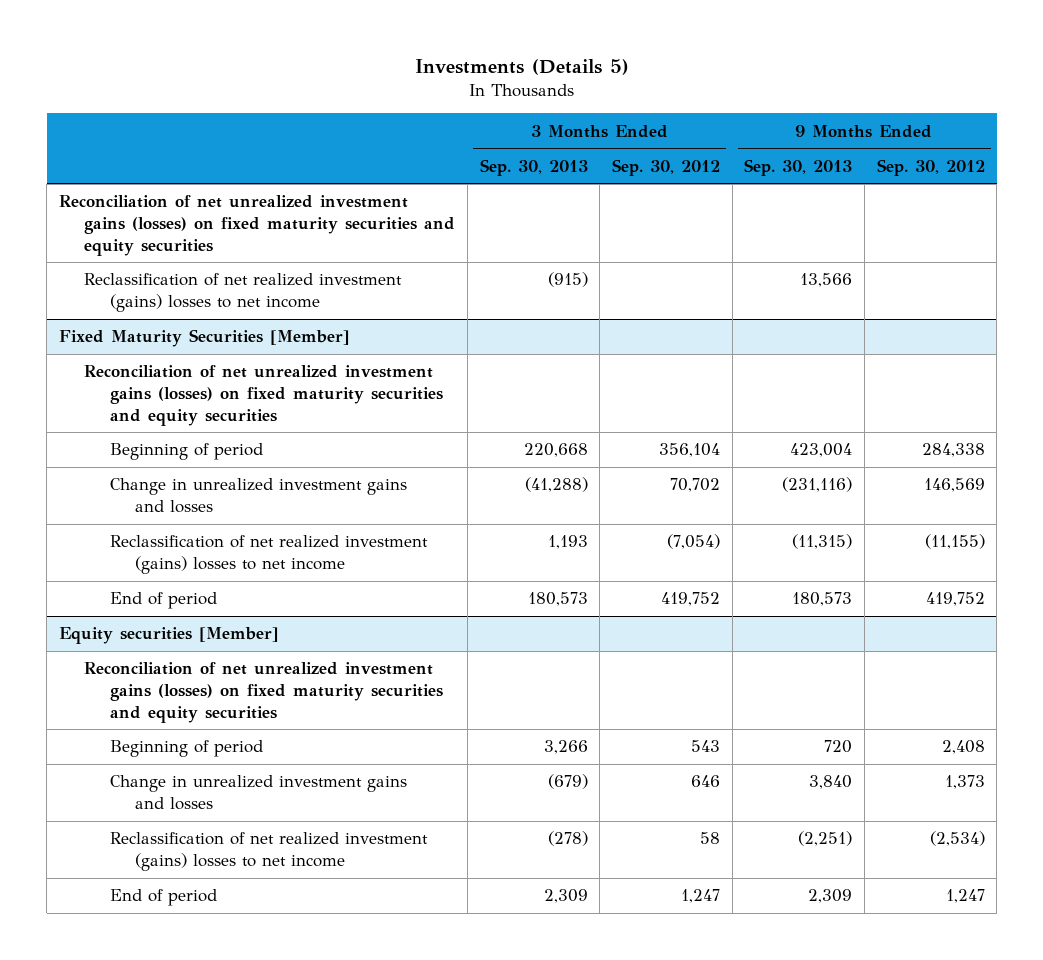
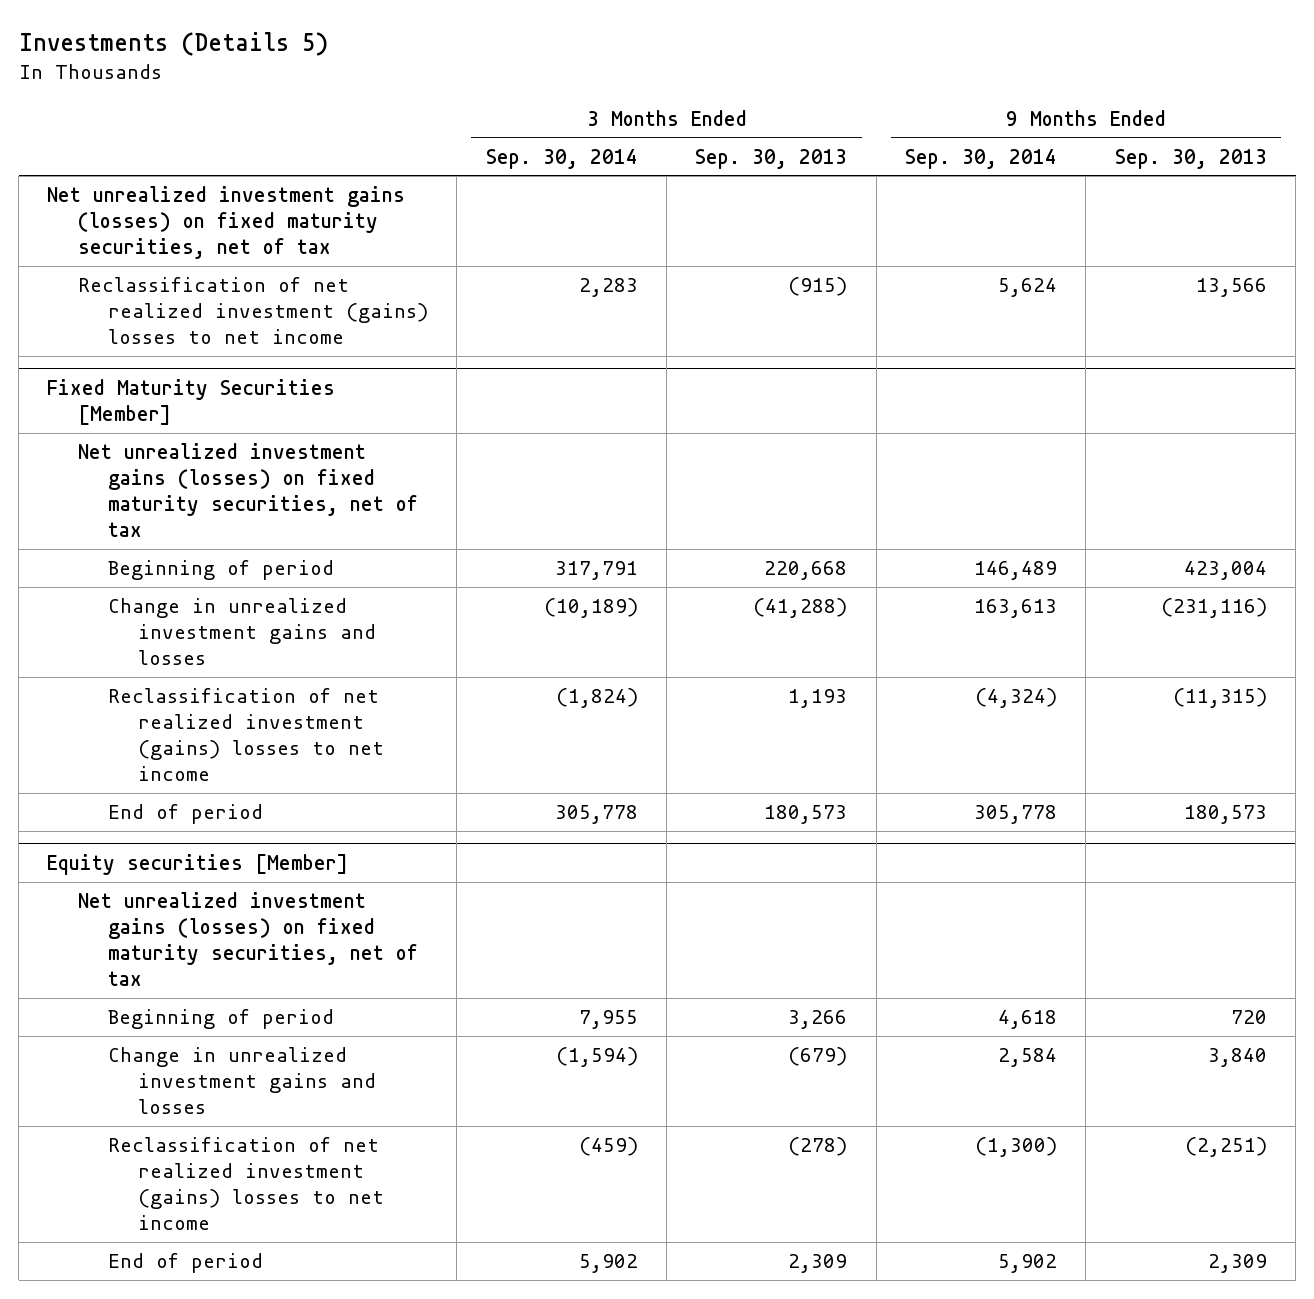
[611,158,720,176] Sep. 30, 2012 -> none
[876,158,985,176] Sep. 30, 2012 -> none
none -> [485,148,638,169] Sep. 30, 2014
none -> [905,148,1058,169] Sep. 30, 2014
[58,195,456,256] Reconciliation of net unrealized investment gains (losses) on fixed maturity securities and equity securities -> [47,186,406,259] Net unrealized investment gains (losses) on fixed maturity securities, net of tax
[84,365,443,426] Reconciliation of net unrealized investment gains (losses) on fixed maturity securities and equity securities -> [77,443,418,537] Net unrealized investment gains (losses) on fixed maturity securities, net of tax
[84,662,443,723] Reconciliation of net unrealized investment gains (losses) on fixed maturity securities and equity securities -> [77,892,418,986] Net unrealized investment gains (losses) on fixed maturity securities, net of tax

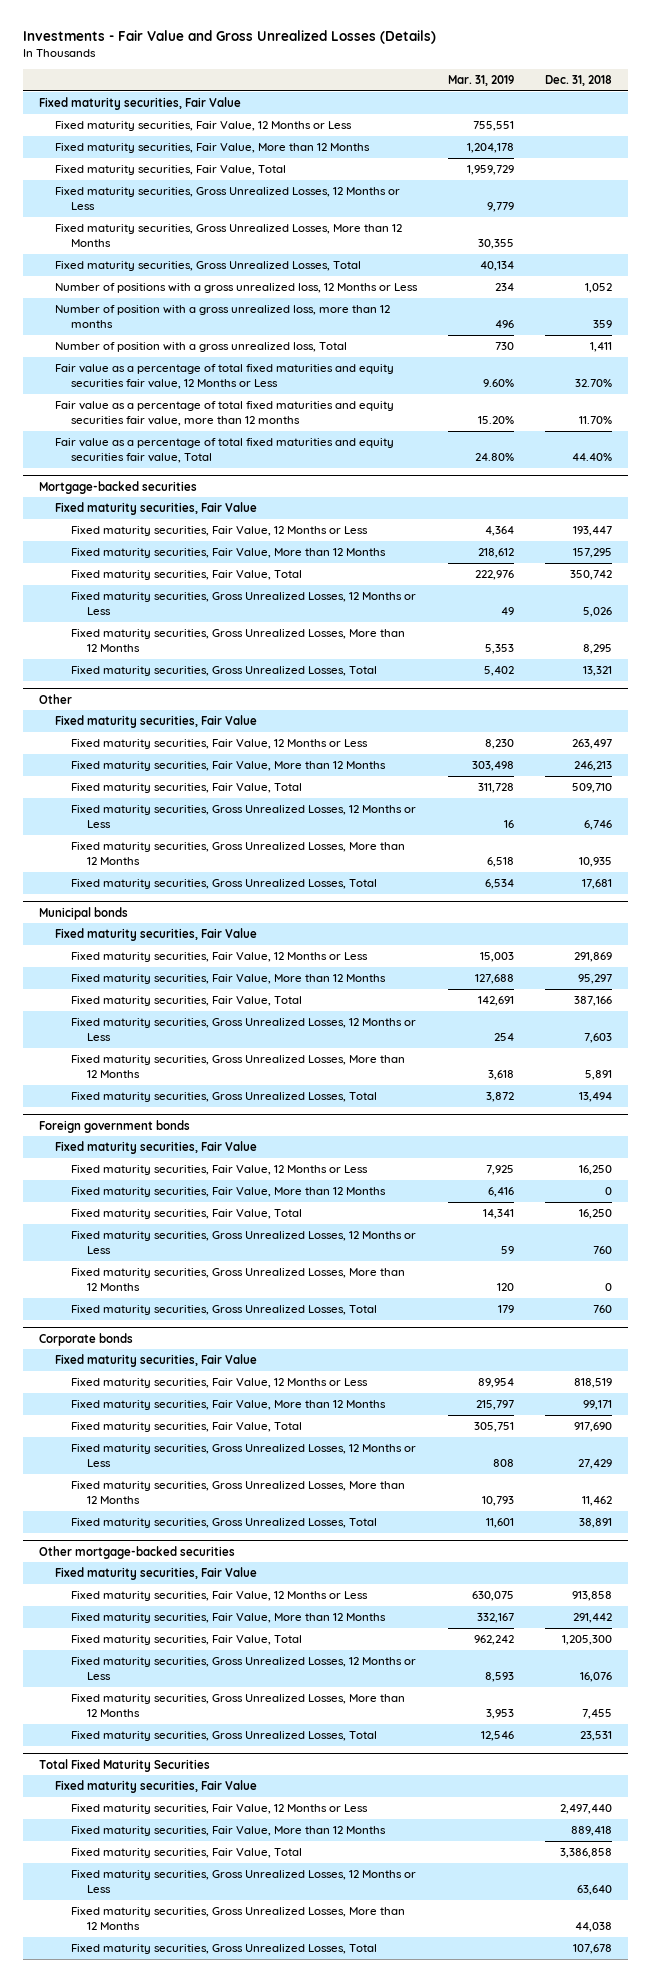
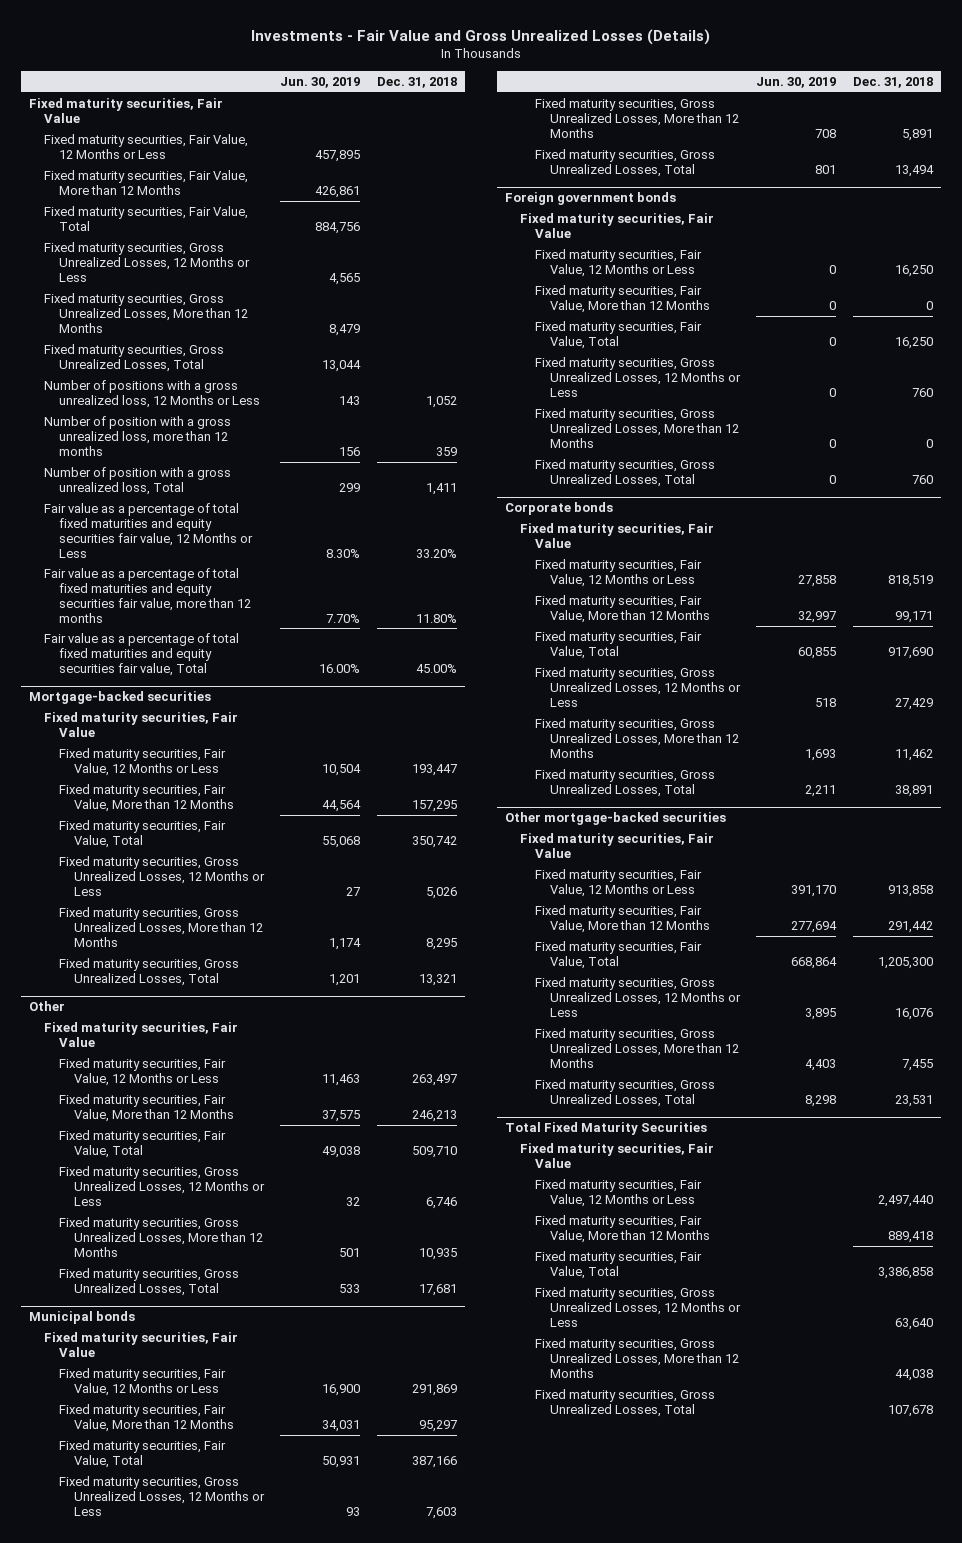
[448,74,515,86] Mar. 31, 2019 -> none
none -> [280,77,361,89] Jun. 30, 2019
[575,379,613,388] 32.70% -> [415,548,457,558] 33.20%
[579,416,613,425] 11.70% -> [415,613,457,623] 11.80%
[572,453,613,462] 44.40% -> [415,663,457,673] 45.00%

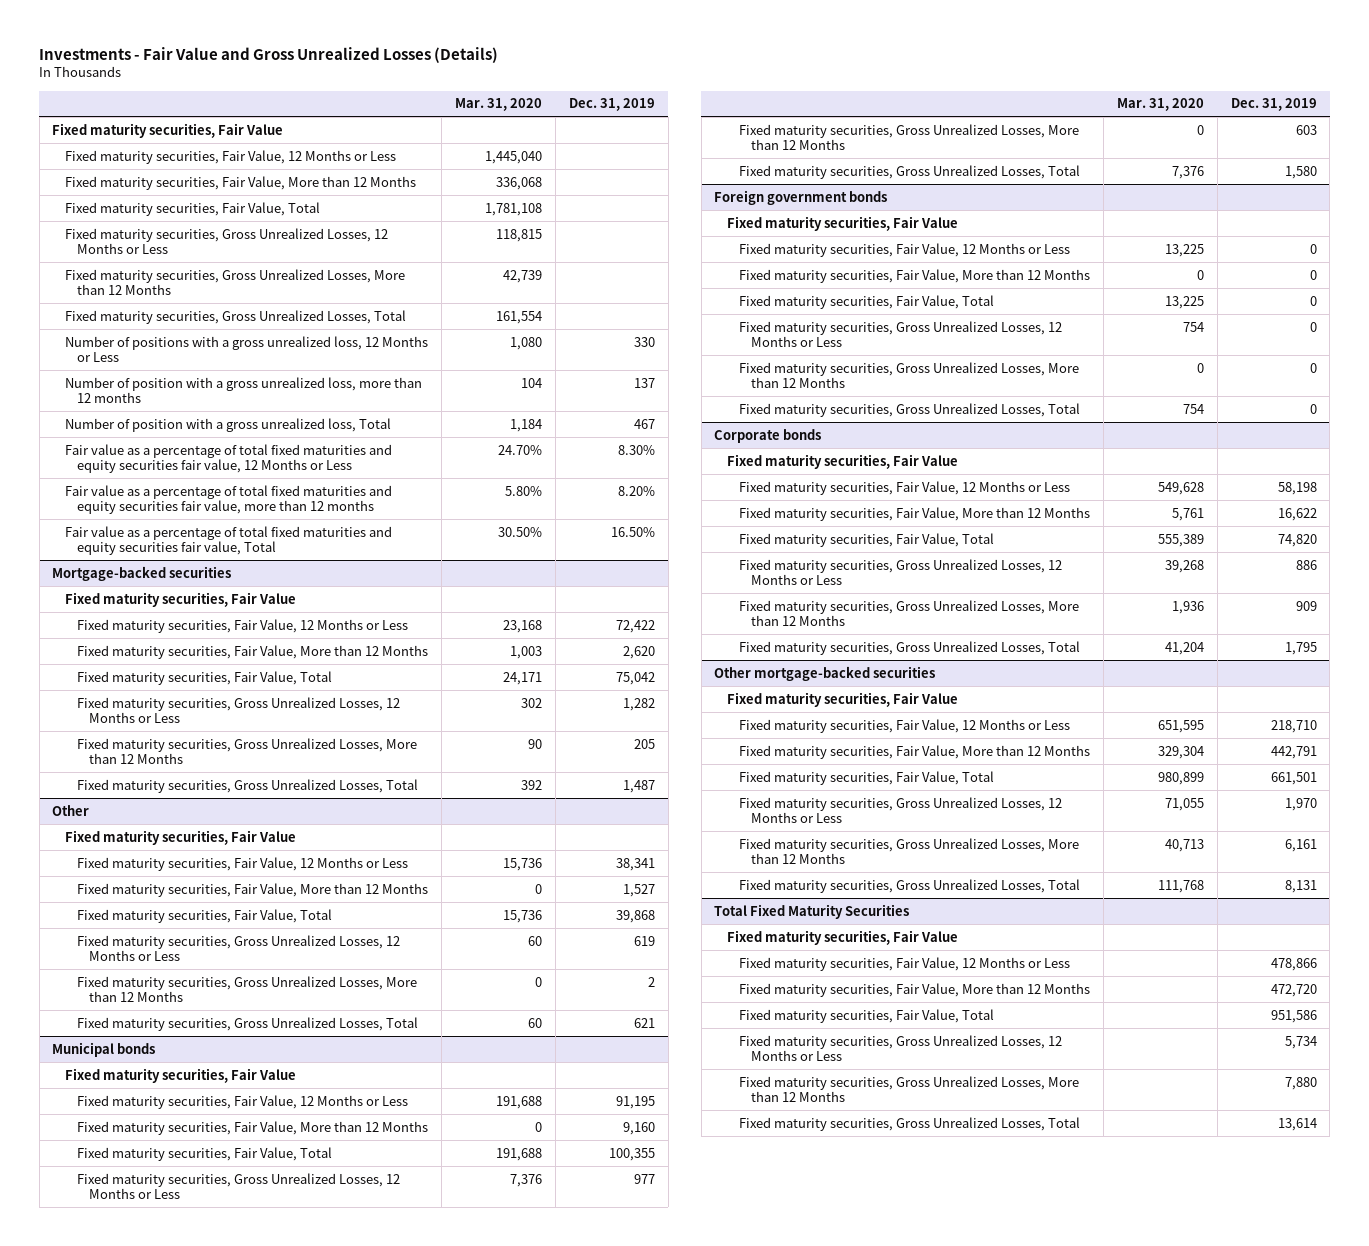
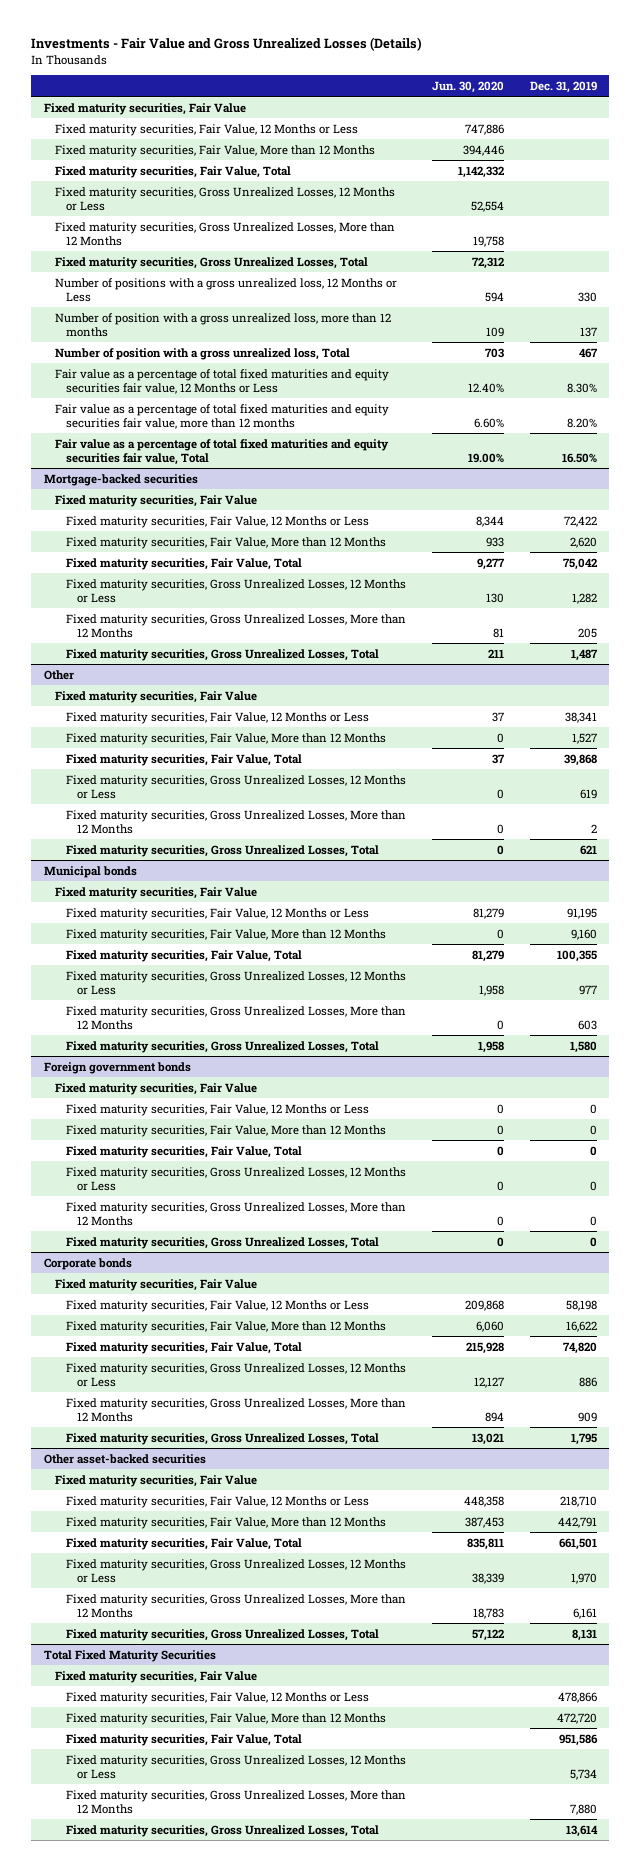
[454,98,542,112] Mar. 31, 2020 -> none
none -> [431,80,504,93] Jun. 30, 2020
[714,665,936,681] Other mortgage-backed securities -> [43,1453,206,1464] Other asset-backed securities

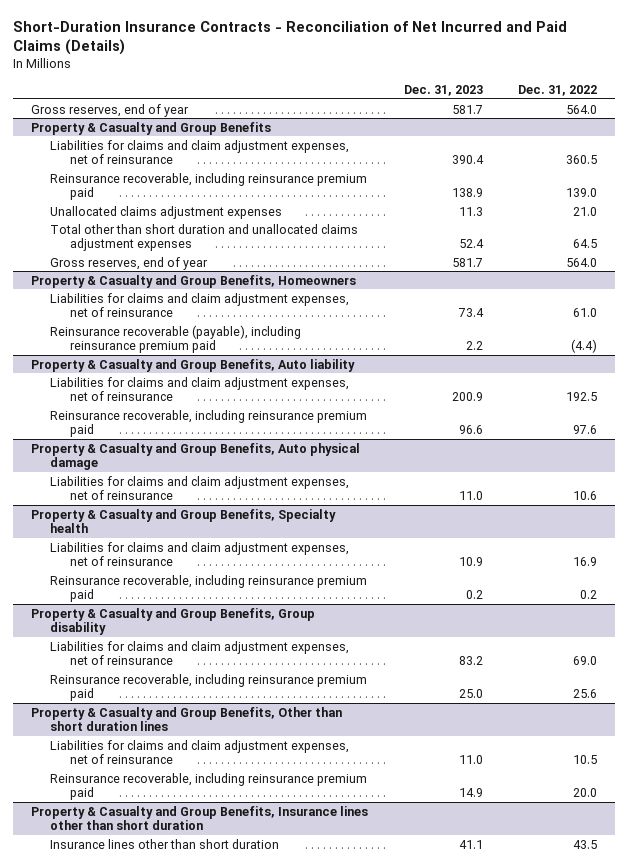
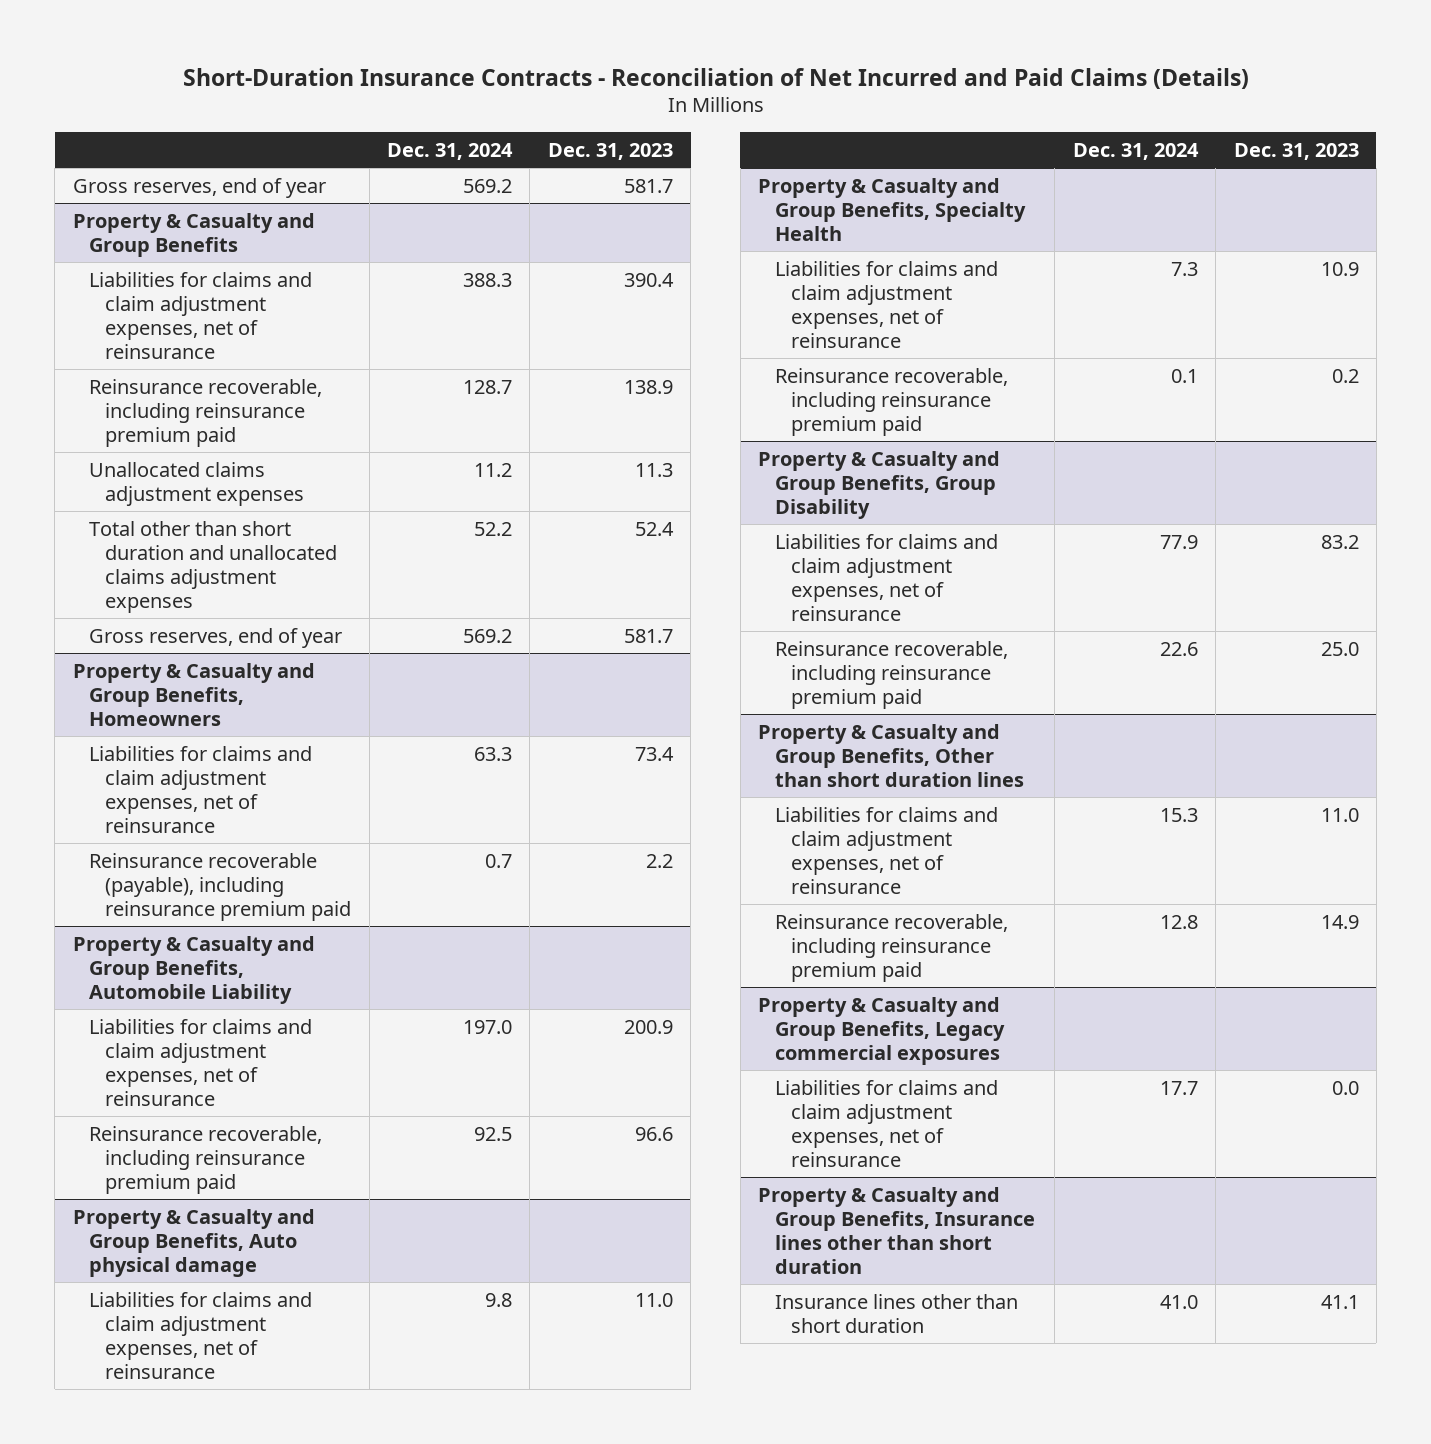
[518,85,598,97] Dec. 31, 2022 -> none
none -> [387,142,514,160] Dec. 31, 2024
[30,358,355,372] Property & Casualty and Group Benefits, Auto liability -> [72,935,315,1004] Property & Casualty and Group Benefits, Automobile Liability
[30,508,336,534] Property & Casualty and Group Benefits, Specialty health -> [758,177,1026,241] Property & Casualty and Group Benefits, Specialty Health
[30,607,315,636] Property & Casualty and Group Benefits, Group disability -> [758,450,1001,519] Property & Casualty and Group Benefits, Group Disability
none -> [758,996,1005,1065] Property & Casualty and Group Benefits, Legacy commercial exposures
none -> [774,1079,998,1167] Liabilities for claims and claim adjustment expenses, net of reinsurance

